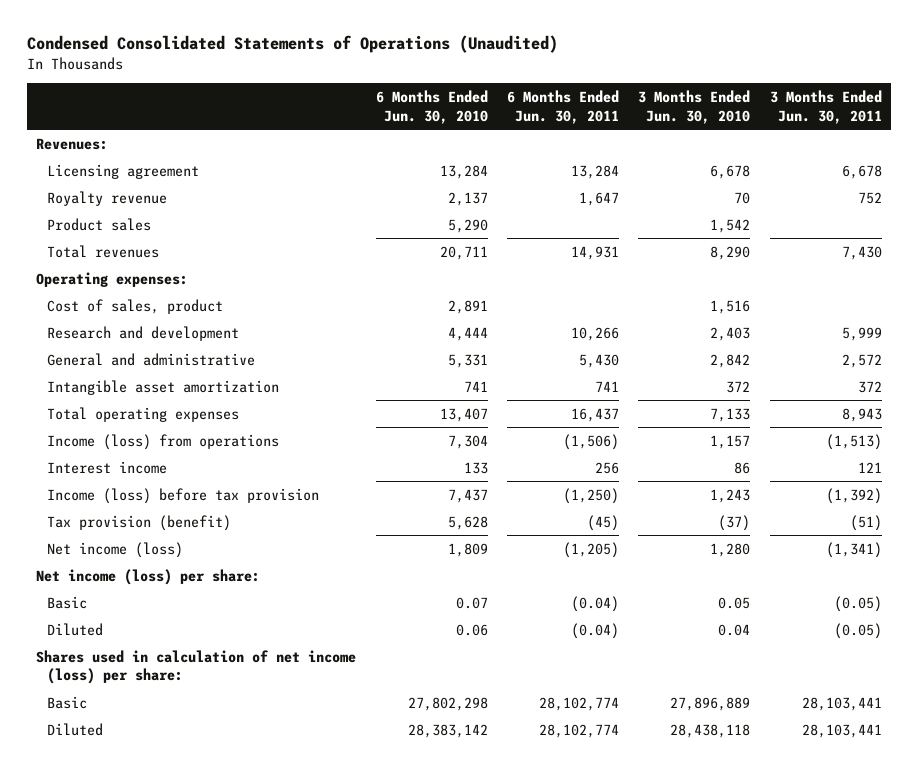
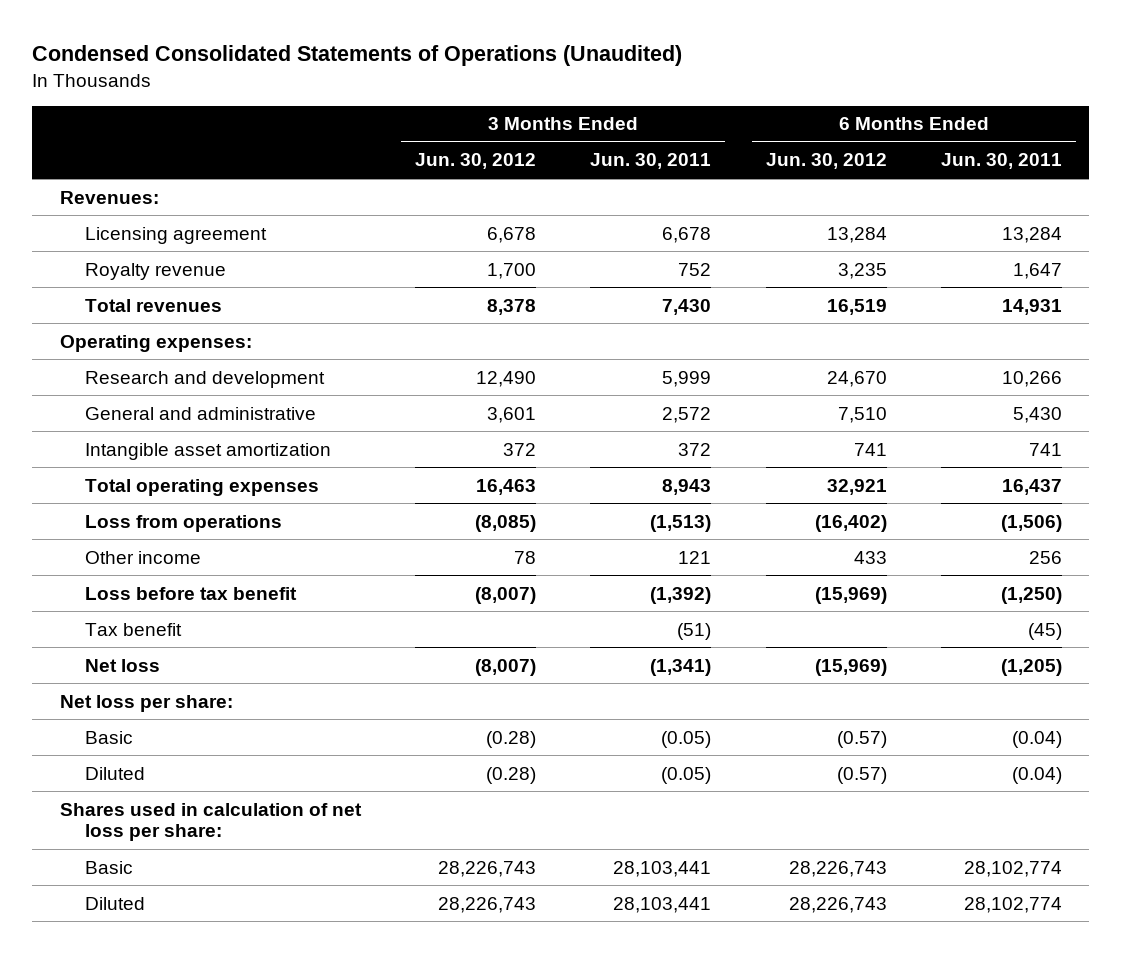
[375,90,488,124] 6 Months Ended Jun. 30, 2010 -> none
[638,90,751,124] 3 Months Ended Jun. 30, 2010 -> none
none -> [414,153,536,170] Jun. 30, 2012
none -> [765,153,887,170] Jun. 30, 2012
[46,217,151,231] Product sales -> none
[46,298,223,314] Cost of sales, product -> none
[46,433,279,450] Income (loss) from operations -> [85,514,283,532] Loss from operations
[46,460,167,474] Interest income -> [85,550,202,564] Other income
[46,487,319,504] Income (loss) before tax provision -> [85,586,298,600] Loss before tax benefit
[46,514,231,531] Tax provision (benefit) -> [85,622,183,636] Tax benefit
[46,541,183,558] Net income (loss) -> [85,658,161,672] Net loss
[36,568,261,585] Net income (loss) per share: -> [59,694,233,712] Net loss per share:
[36,649,357,685] Shares used in calculation of net income (loss) per share: -> [59,802,362,842] Shares used in calculation of net loss per share:

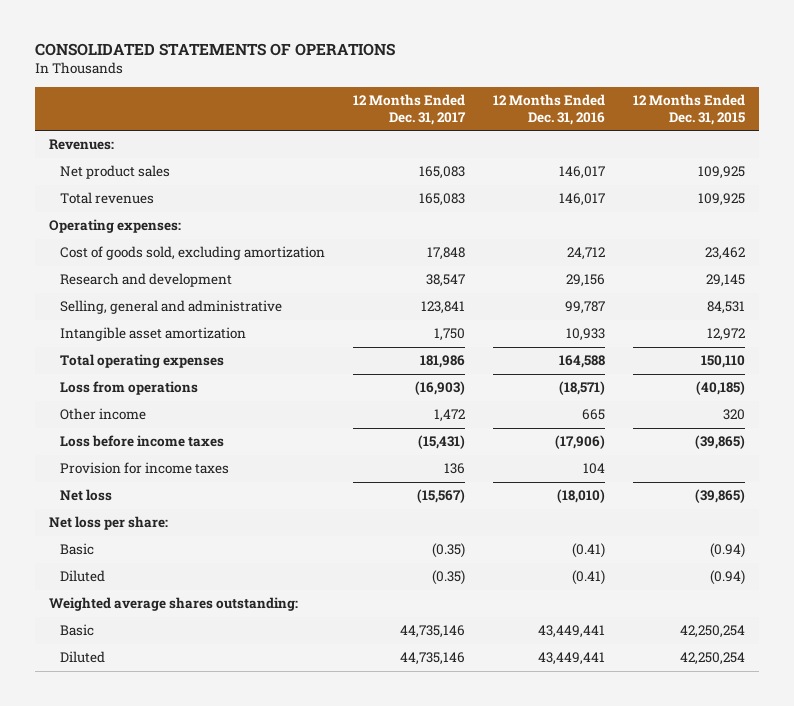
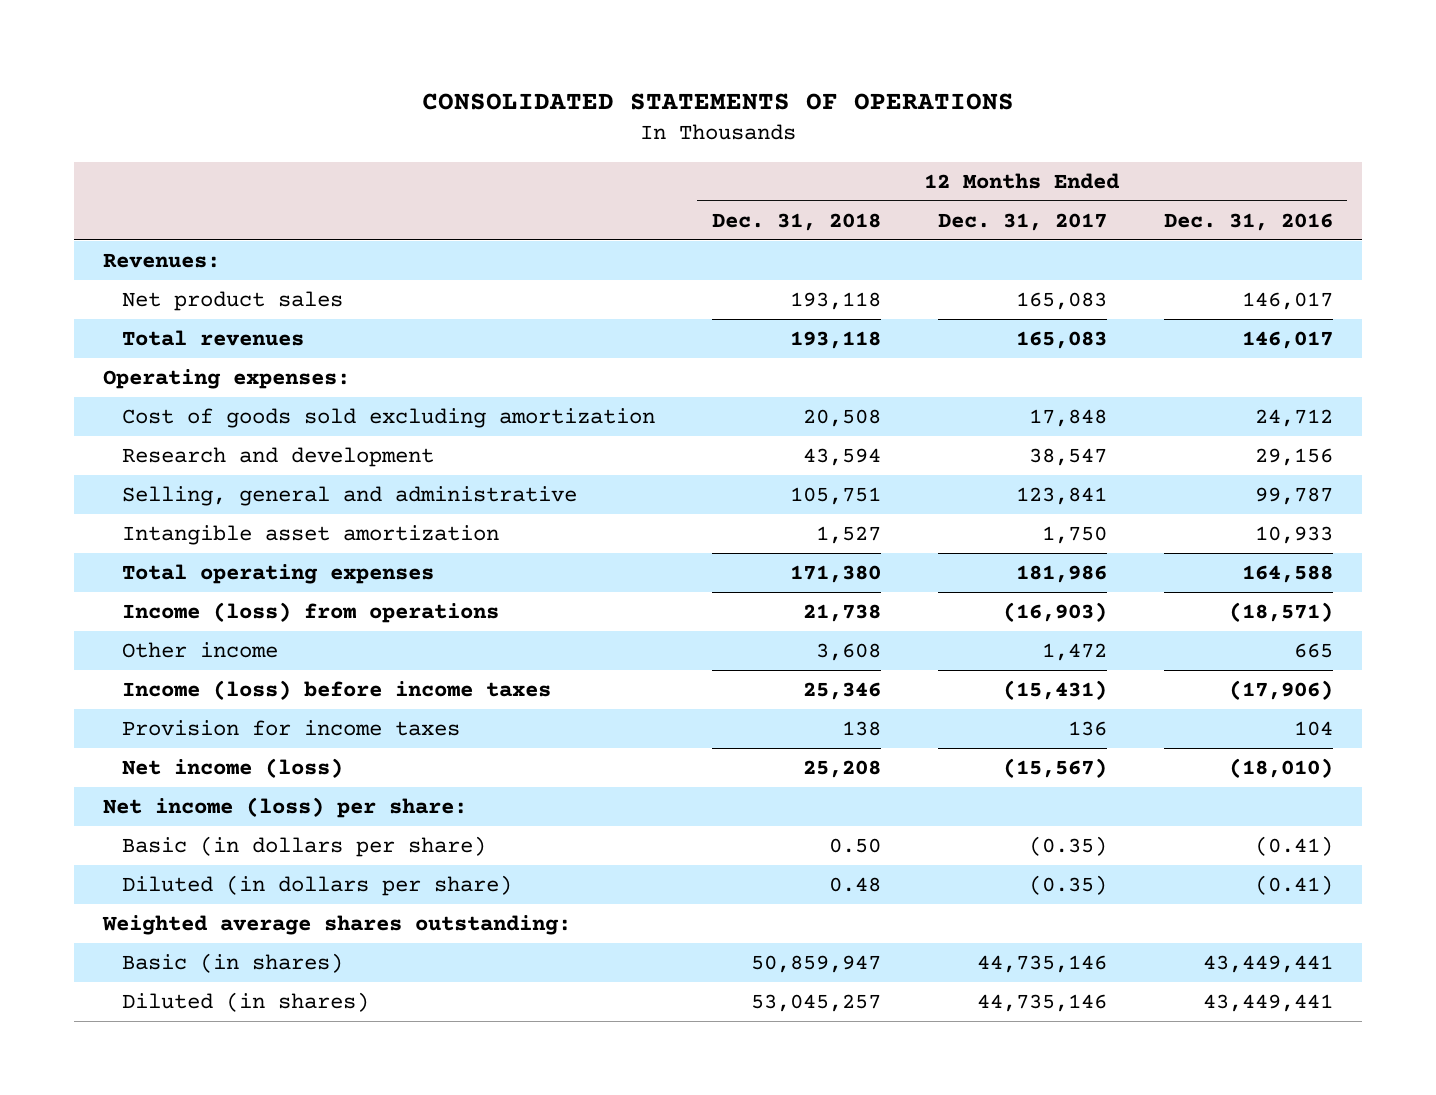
[632,93,745,125] 12 Months Ended Dec. 31, 2015 -> none
none -> [711,212,881,231] Dec. 31, 2018
[59,246,325,261] Cost of goods sold, excluding amortization -> [121,408,655,429] Cost of goods sold excluding amortization
[59,381,198,396] Loss from operations -> [121,602,499,624] Income (loss) from operations
[59,435,224,448] Loss before income taxes -> [121,680,551,701] Income (loss) before income taxes
[59,489,112,502] Net loss -> [121,758,343,779] Net income (loss)
[48,516,168,531] Net loss per share: -> [102,797,467,819] Net income (loss) per share:
[59,543,94,556] Basic -> [121,836,486,858] Basic (in dollars per share)
[59,570,105,583] Diluted -> [121,875,512,897] Diluted (in dollars per share)
[59,624,94,637] Basic -> [121,953,343,974] Basic (in shares)
[59,651,105,664] Diluted -> [121,992,369,1013] Diluted (in shares)

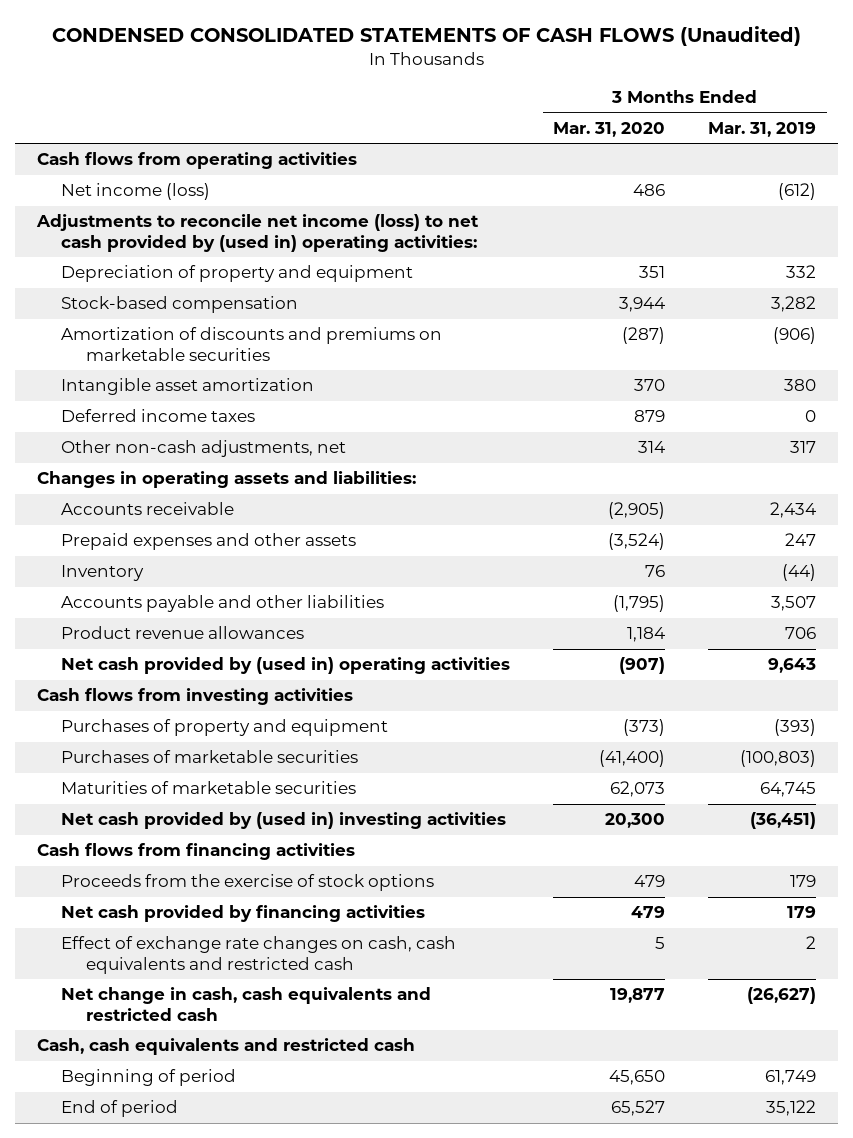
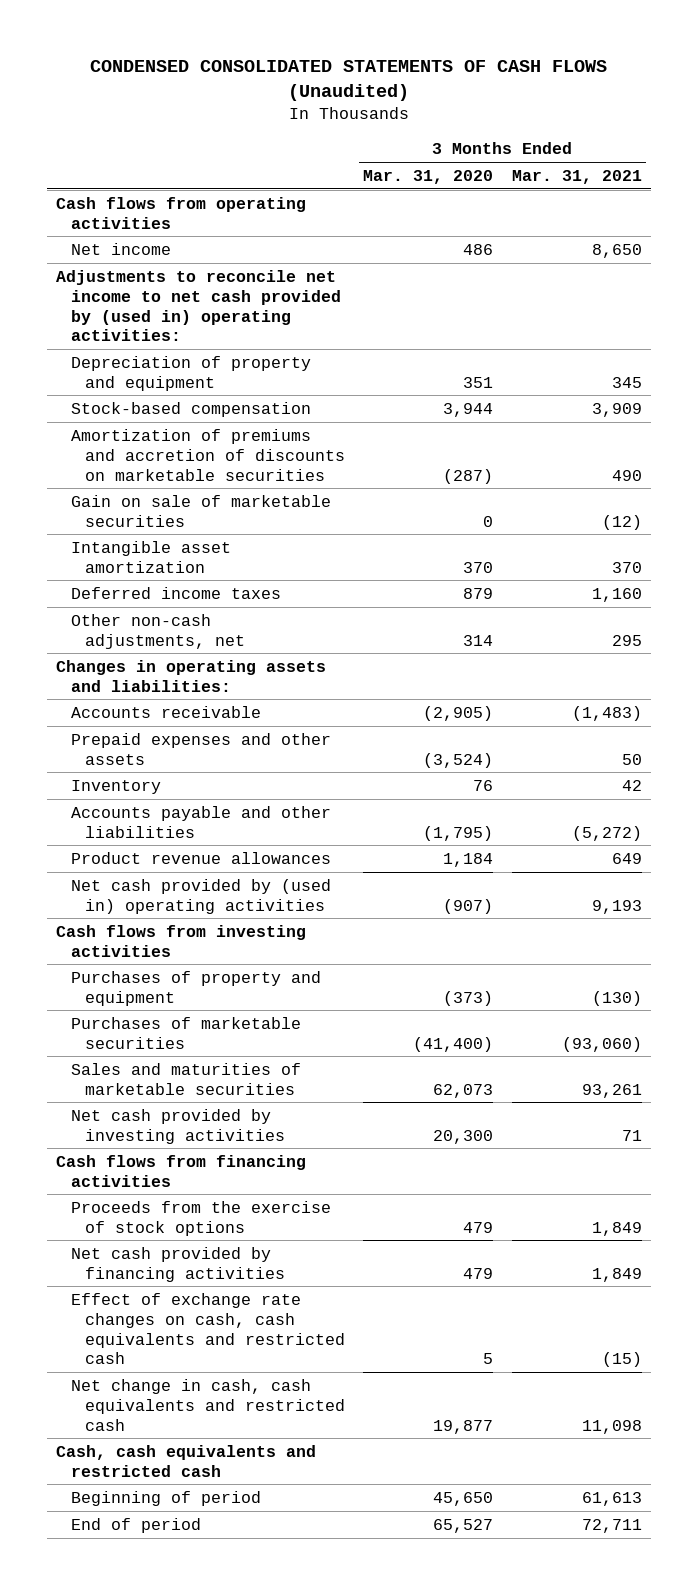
[708,122,817,138] Mar. 31, 2019 -> none
none -> [511,169,642,184] Mar. 31, 2021
[61,183,211,201] Net income (loss) -> [70,242,171,255] Net income
[35,214,479,253] Adjustments to reconcile net income (loss) to net cash provided by (used in) operating activities: -> [55,269,341,342] Adjustments to reconcile net income to net cash provided by (used in) operating activities:
[61,327,443,362] Amortization of discounts and premiums on marketable securities -> [70,428,346,481] Amortization of premiums and accretion of discounts on marketable securities
none -> [70,494,331,527] Gain on sale of marketable securities
[61,781,357,795] Maturities of marketable securities -> [70,1062,301,1095] Sales and maturities of marketable securities
[61,812,507,830] Net cash provided by (used in) investing activities -> [70,1108,286,1144] Net cash provided by investing activities

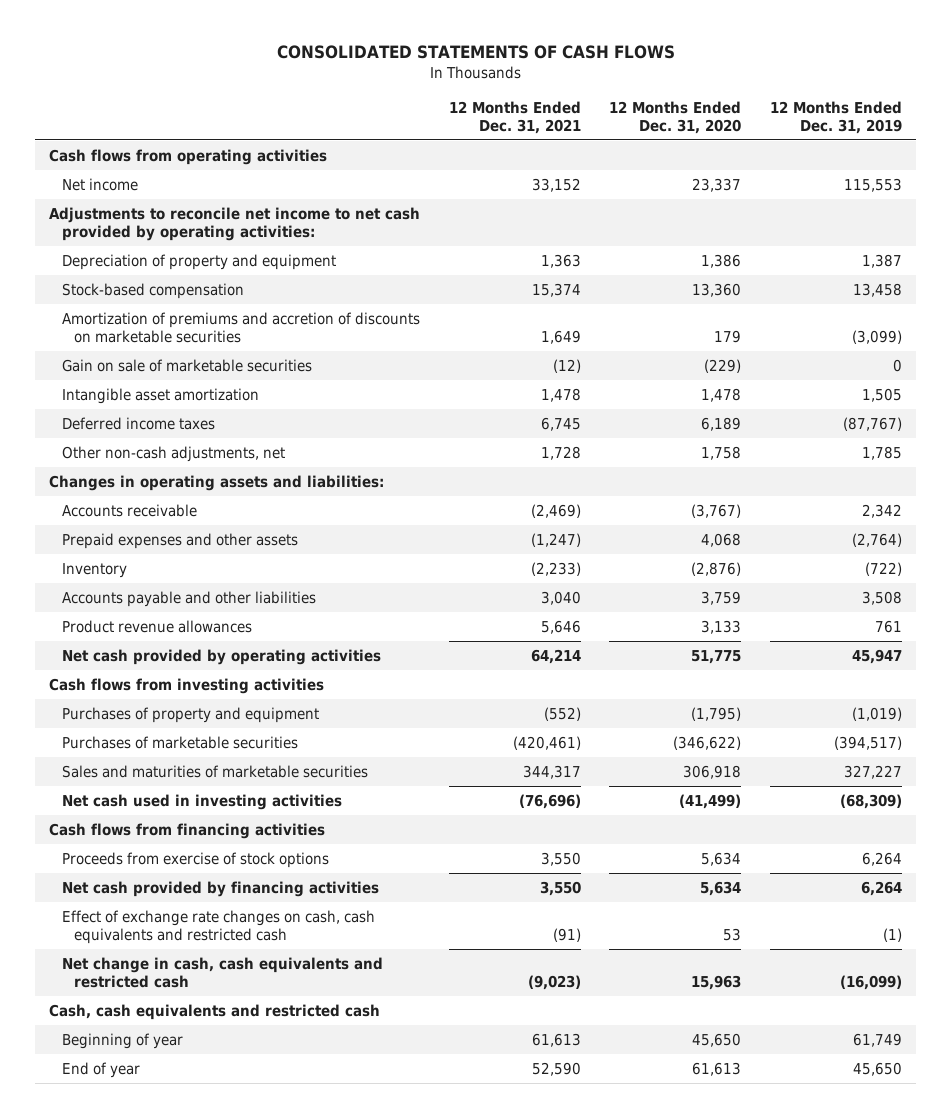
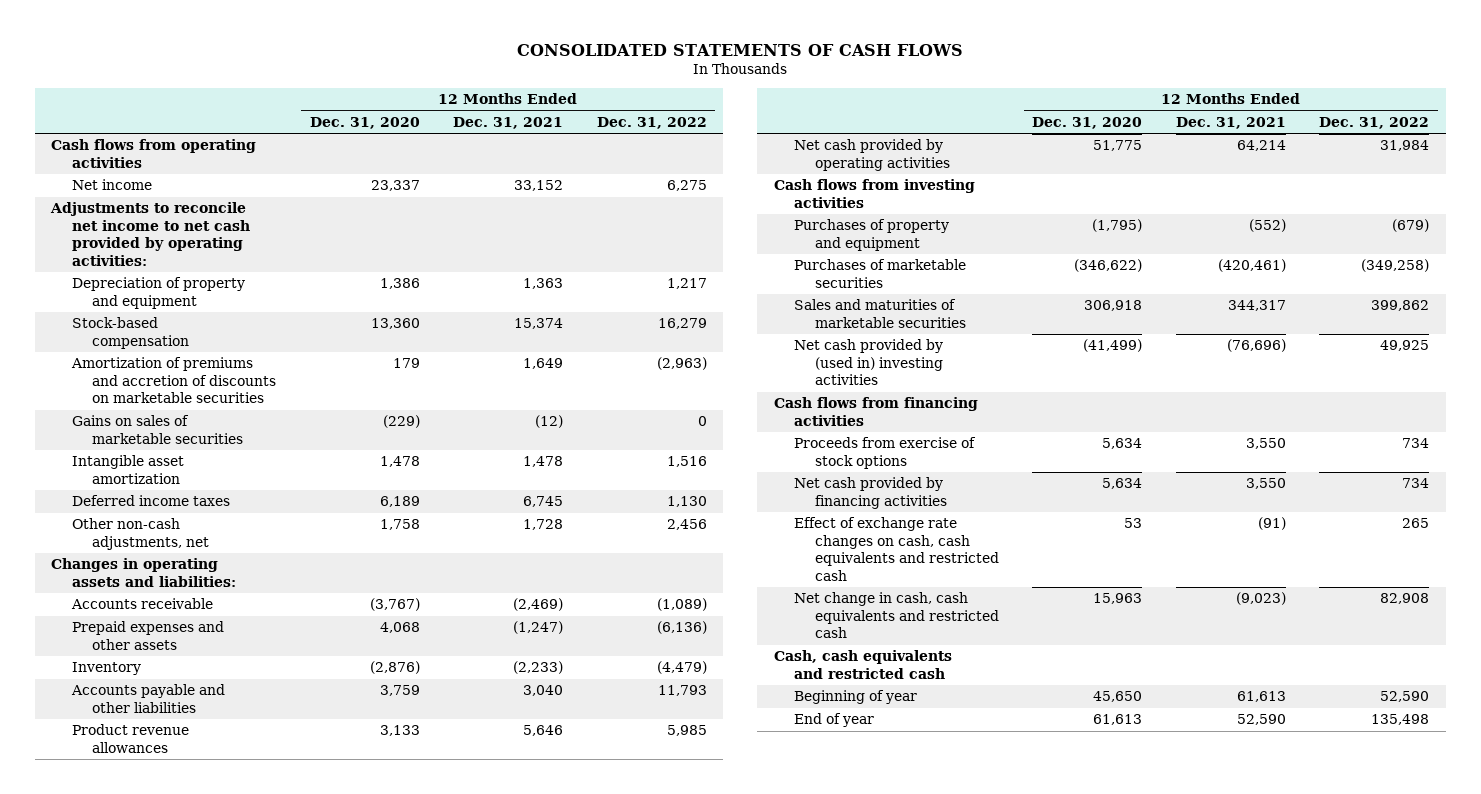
[770,100,903,134] 12 Months Ended Dec. 31, 2019 -> none
none -> [596,116,707,129] Dec. 31, 2022
[61,358,312,372] Gain on sale of marketable securities -> [71,415,243,444] Gains on sales of marketable securities
[61,793,342,810] Net cash used in investing activities -> [794,339,944,386] Net cash provided by (used in) investing activities

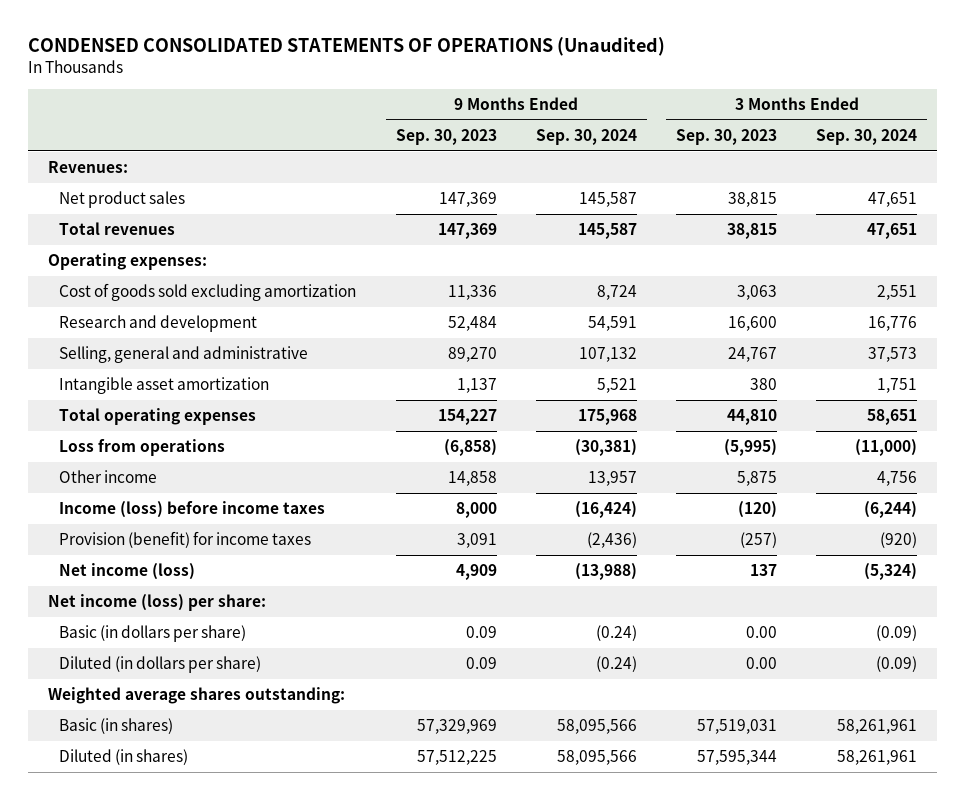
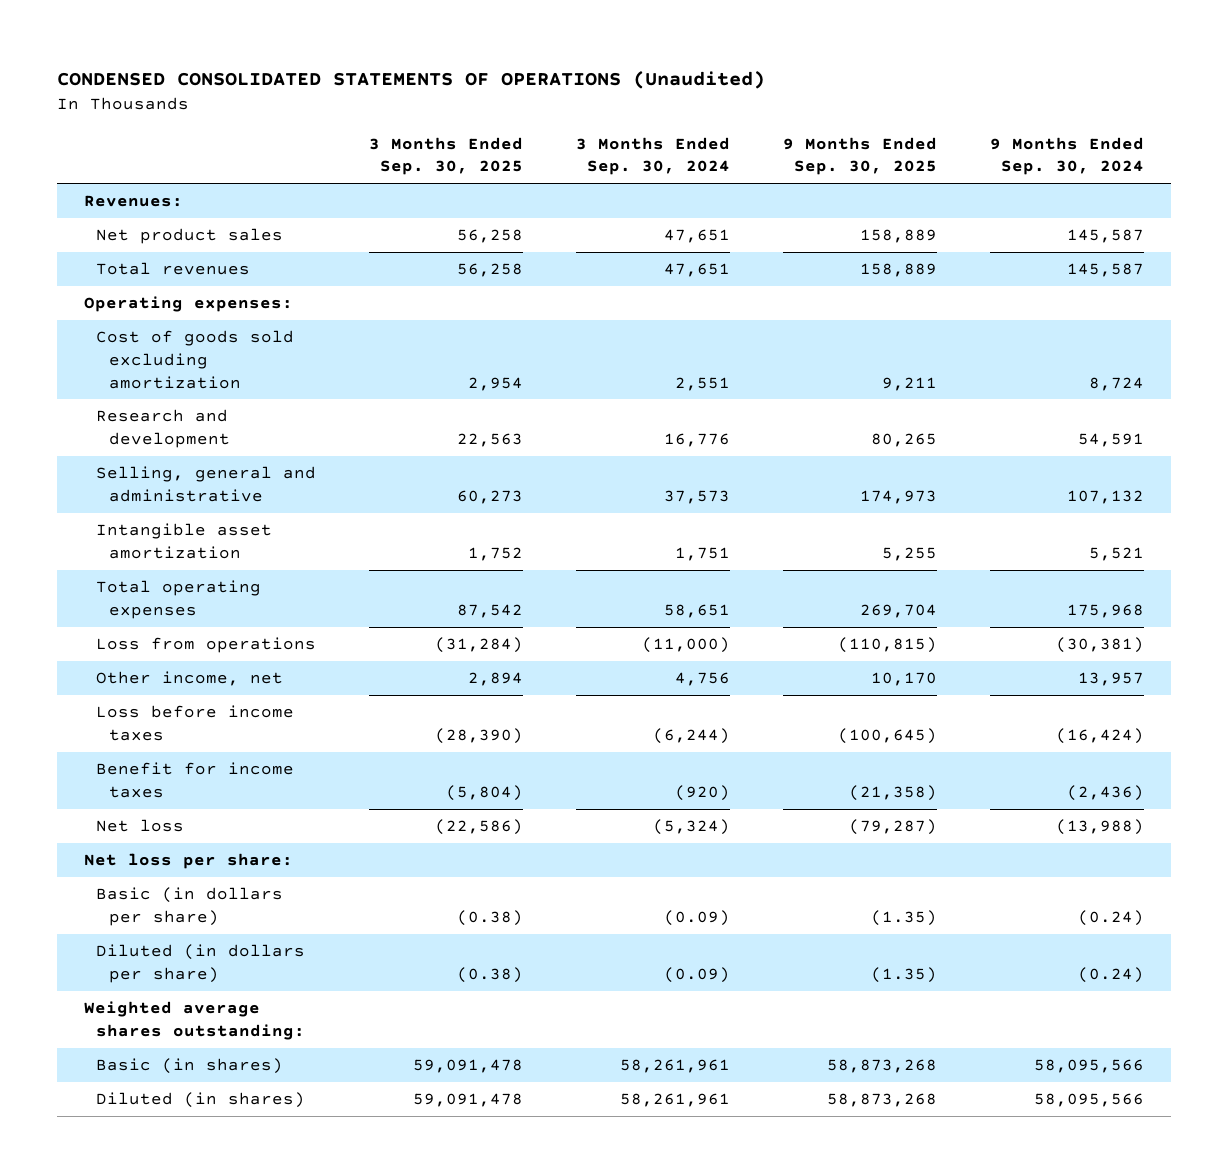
[395,128,497,145] Sep. 30, 2023 -> none
[676,128,778,145] Sep. 30, 2023 -> none
none -> [369,136,524,176] 3 Months Ended Sep. 30, 2025
none -> [783,136,938,176] 9 Months Ended Sep. 30, 2025
[59,470,158,484] Other income -> [96,671,284,687] Other income, net
[59,501,326,519] Income (loss) before income taxes -> [96,705,295,741] Loss before income taxes
[59,531,312,549] Provision (benefit) for income taxes -> [96,762,295,798] Benefit for income taxes
[59,563,196,581] Net income (loss) -> [96,819,185,833] Net loss
[47,594,266,612] Net income (loss) per share: -> [83,853,293,870] Net loss per share:

